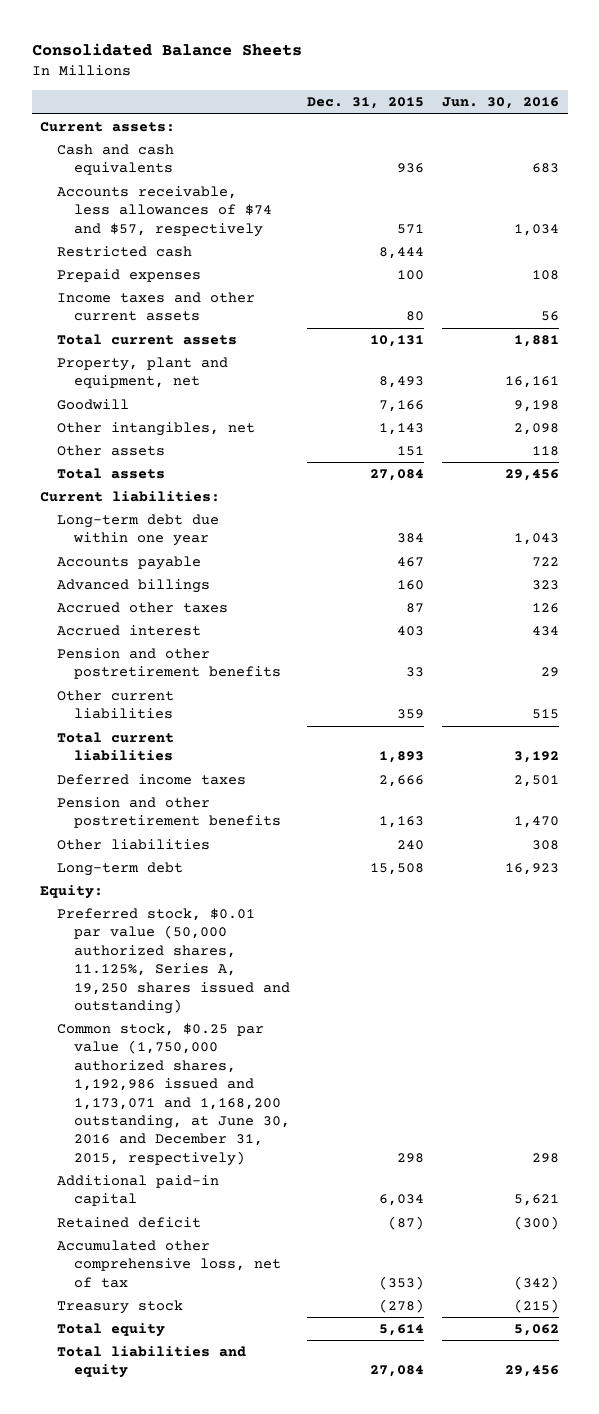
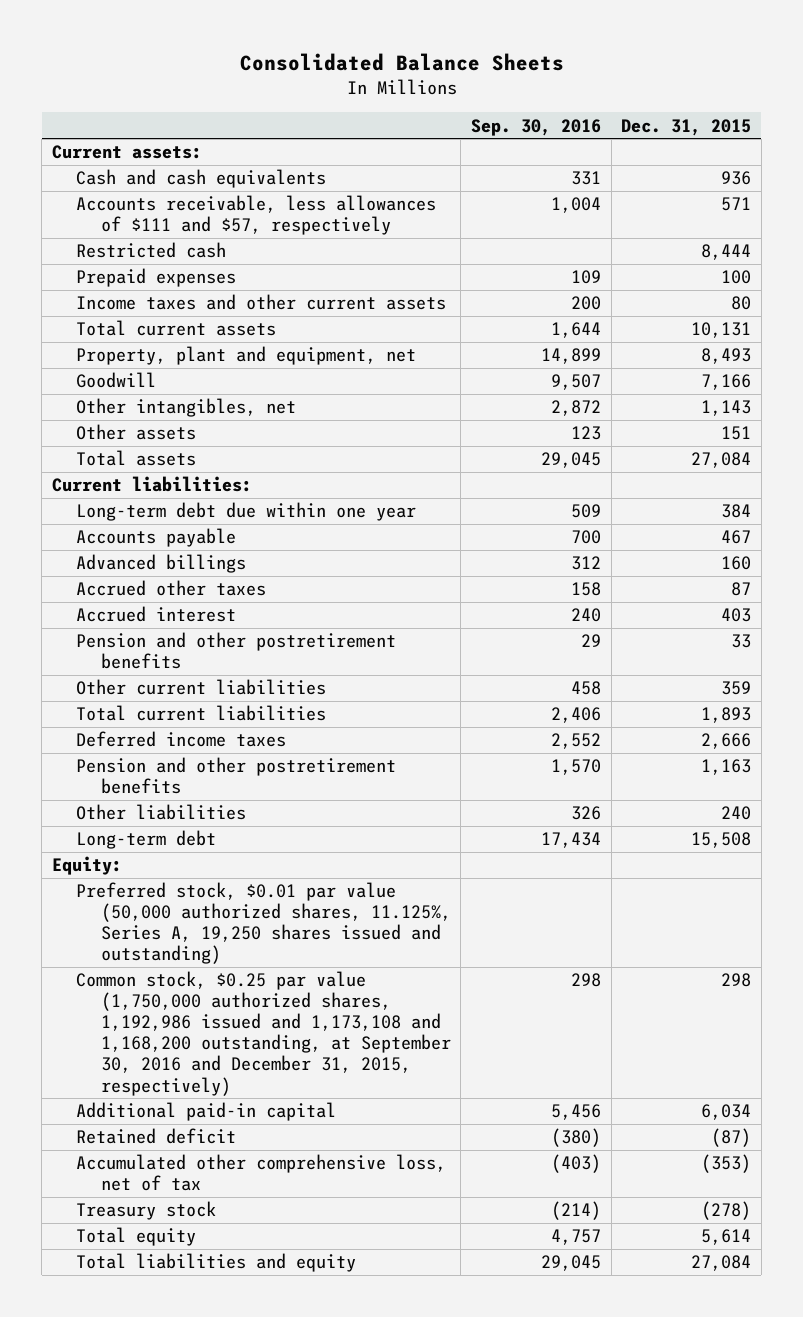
[441,97,559,110] Jun. 30, 2016 -> none
none -> [471,118,602,136] Sep. 30, 2016
[57,186,272,237] Accounts receivable, less allowances of $74 and $57, respectively -> [76,195,437,236] Accounts receivable, less allowances of $111 and $57, respectively
[57,1023,290,1166] Common stock, $0.25 par value (1,750,000 authorized shares, 1,192,986 issued and 1,173,071 and 1,168,200 outstanding, at June 30, 2016 and December 31, 2015, respectively) -> [76,971,451,1096] Common stock, $0.25 par value (1,750,000 authorized shares, 1,192,986 issued and 1,173,108 and 1,168,200 outstanding, at September 30, 2016 and December 31, 2015, respectively)

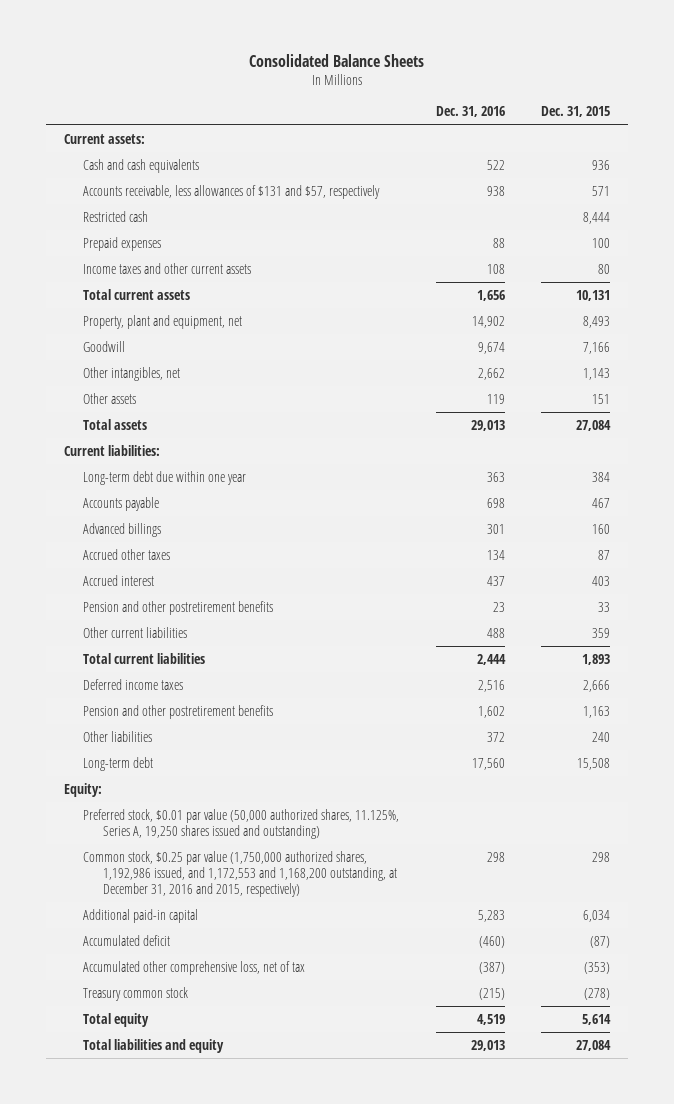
[471,118,602,136] Sep. 30, 2016 -> none
none -> [435,106,505,118] Dec. 31, 2016
[76,195,437,236] Accounts receivable, less allowances of $111 and $57, respectively -> [83,184,381,199] Accounts receivable, less allowances of $131 and $57, respectively
[76,971,451,1096] Common stock, $0.25 par value (1,750,000 authorized shares, 1,192,986 issued and 1,173,108 and 1,168,200 outstanding, at September 30, 2016 and December 31, 2015, respectively) -> [83,850,397,897] Common stock, $0.25 par value (1,750,000 authorized shares, 1,192,986 issued, and 1,172,553 and 1,168,200 outstanding, at December 31, 2016 and 2015, respectively)
[76,1128,237,1145] Retained deficit -> [83,934,171,946] Accumulated deficit
[76,1201,217,1221] Treasury stock -> [83,986,189,1001] Treasury common stock

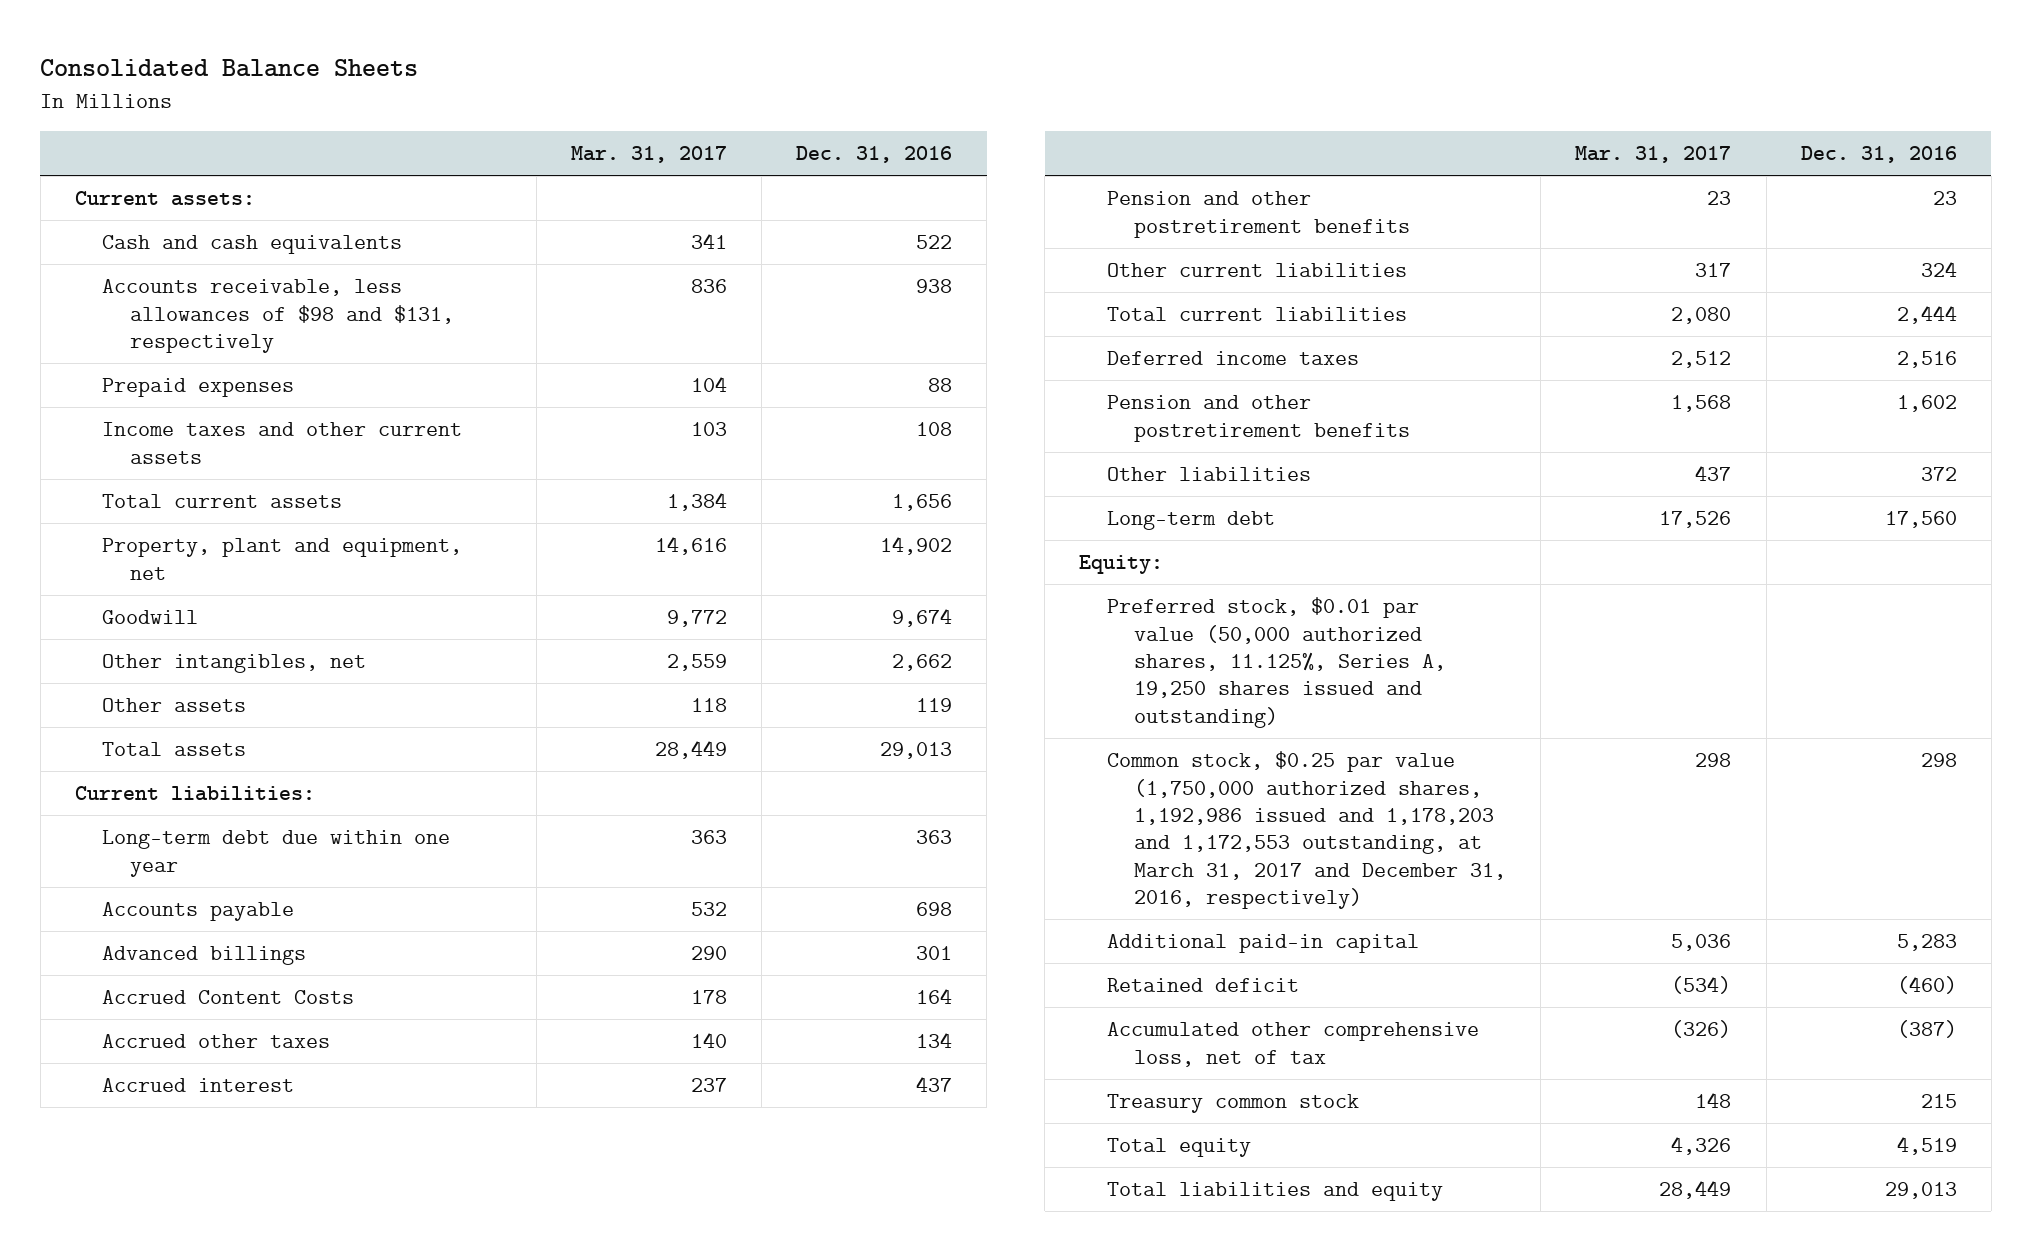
[540,106,610,118] Dec. 31, 2015 -> none
none -> [571,145,728,163] Mar. 31, 2017
[83,210,149,222] Restricted cash -> none
[83,184,381,199] Accounts receivable, less allowances of $131 and $57, respectively -> [102,279,454,353] Accounts receivable, less allowances of $98 and $131, respectively
none -> [102,990,355,1005] Accrued Content Costs
[486,627,505,638] 488 -> [1920,261,1957,278] 324
[83,850,397,897] Common stock, $0.25 par value (1,750,000 authorized shares, 1,192,986 issued, and 1,172,553 and 1,168,200 outstanding, at December 31, 2016 and 2015, respectively) -> [1106,751,1507,909] Common stock, $0.25 par value (1,750,000 authorized shares, 1,192,986 issued and 1,178,203 and 1,172,553 outstanding, at March 31, 2017 and December 31, 2016, respectively)
[83,934,171,946] Accumulated deficit -> [1106,978,1299,993] Retained deficit
[478,987,505,1000] (215) -> [1920,1094,1957,1109] 215

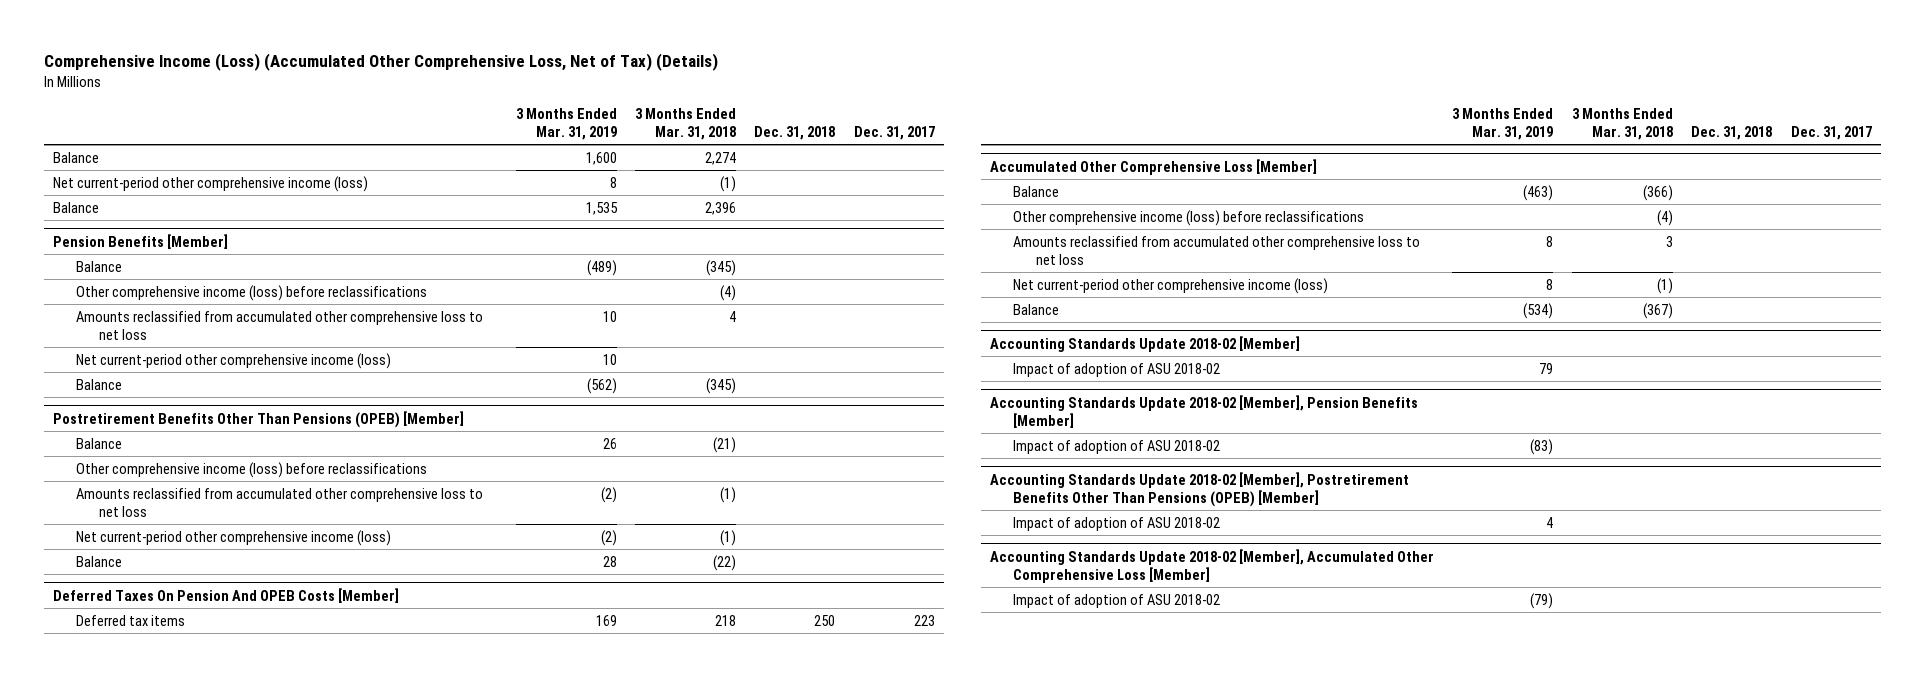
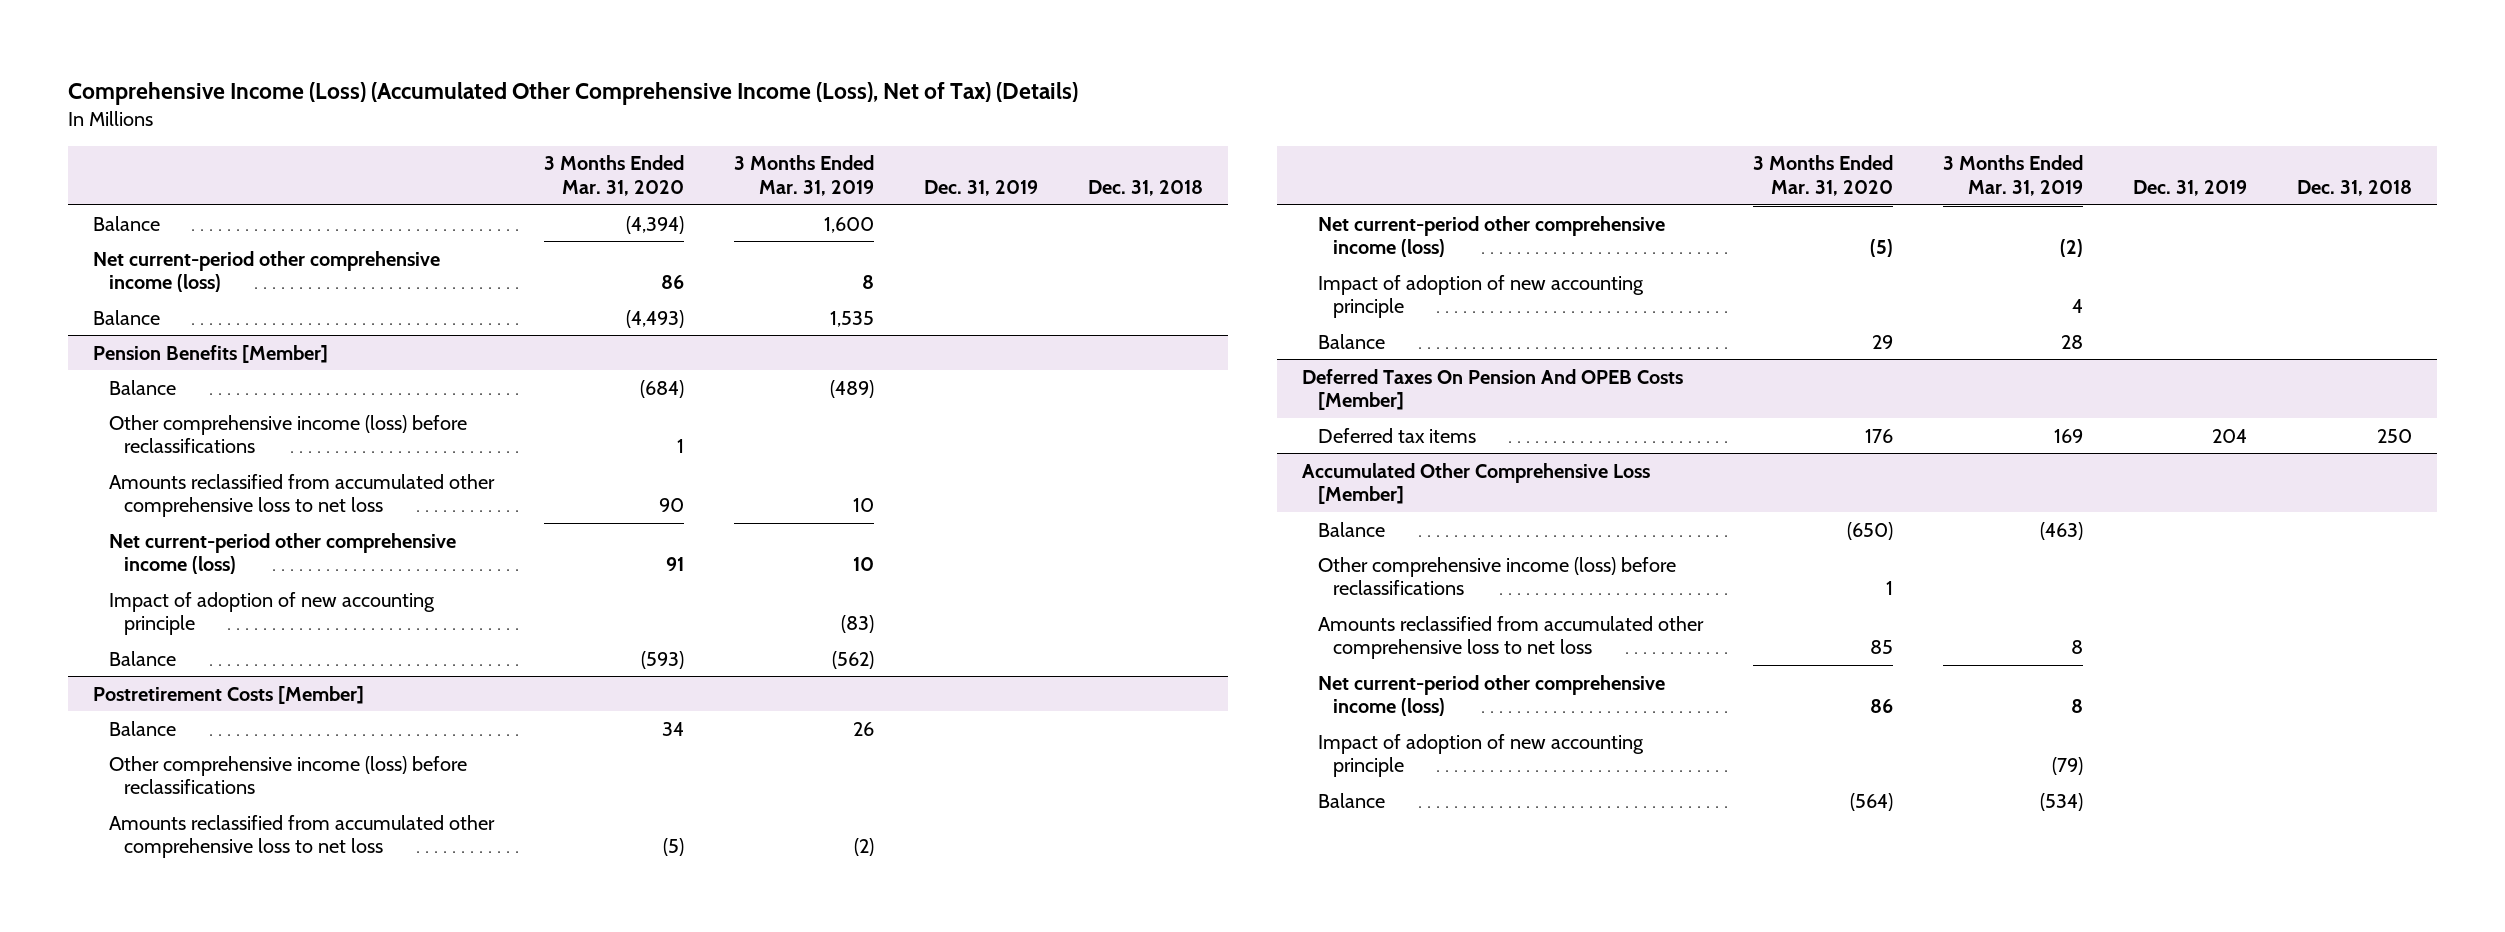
[44,52,719,71] Comprehensive Income (Loss) (Accumulated Other Comprehensive Loss, Net of Tax) (Details) -> [68,81,1079,105] Comprehensive Income (Loss) (Accumulated Other Comprehensive Income (Loss), Net of Tax) (Details)
[635,108,737,141] 3 Months Ended Mar. 31, 2018 -> none
[853,126,935,141] Dec. 31, 2017 -> none
none -> [543,155,684,196] 3 Months Ended Mar. 31, 2020
none -> [923,179,1038,196] Dec. 31, 2019
none -> [108,591,435,636] Impact of adoption of new accounting principle
[53,410,465,428] Postretirement Benefits Other Than Pensions (OPEB) [Member] -> [93,685,365,704] Postretirement Costs [Member]
none -> [1317,274,1644,319] Impact of adoption of new accounting principle
none -> [1317,733,1644,778] Impact of adoption of new accounting principle
[990,335,1301,352] Accounting Standards Update 2018-02 [Member] -> none
[1012,362,1220,377] Impact of adoption of ASU 2018-02 -> none
[990,394,1419,428] Accounting Standards Update 2018-02 [Member], Pension Benefits [Member] -> none
[1012,439,1220,454] Impact of adoption of ASU 2018-02 -> none
[990,471,1410,507] Accounting Standards Update 2018-02 [Member], Postretirement Benefits Other Than Pensions (OPEB) [Member] -> none
[1012,516,1220,531] Impact of adoption of ASU 2018-02 -> none
[990,548,1435,583] Accounting Standards Update 2018-02 [Member], Accumulated Other Comprehensive Loss [Member] -> none
[1012,593,1220,608] Impact of adoption of ASU 2018-02 -> none

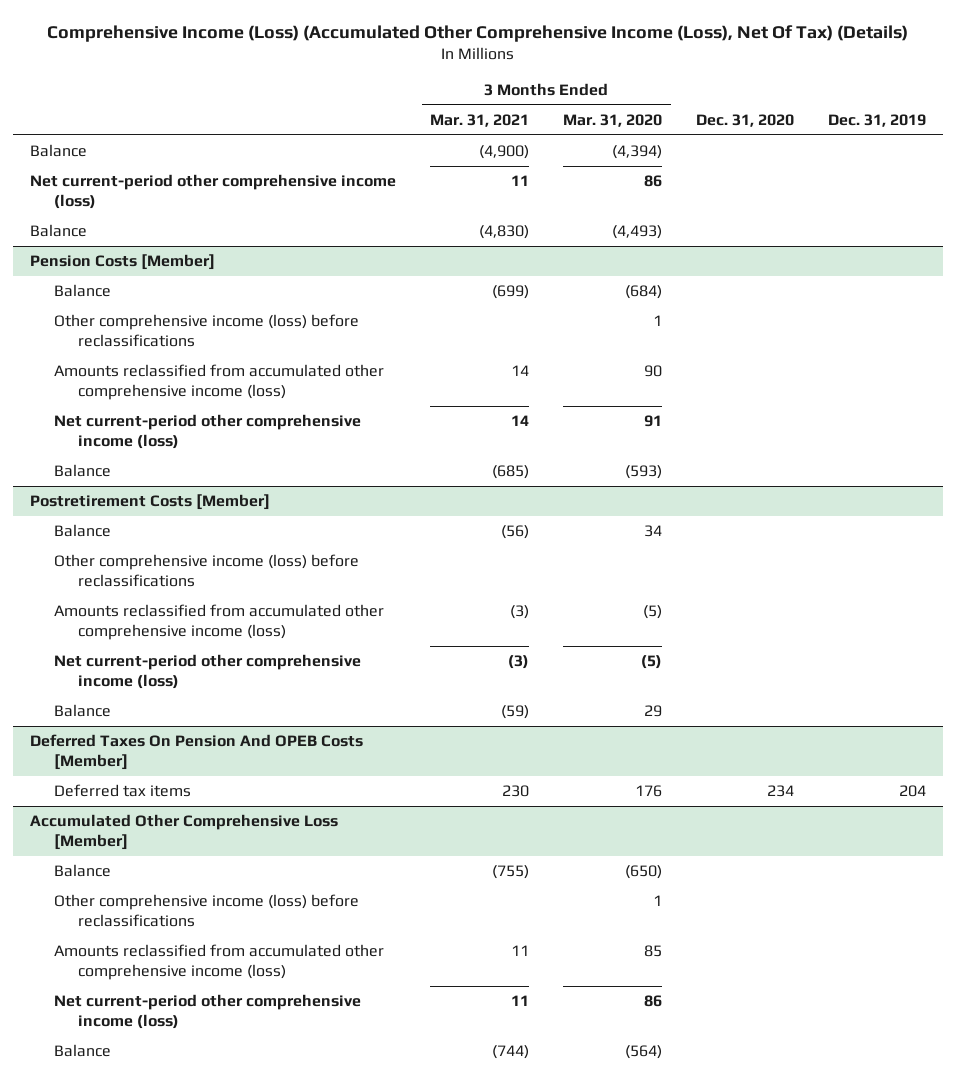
[68,81,1079,105] Comprehensive Income (Loss) (Accumulated Other Comprehensive Income (Loss), Net of Tax) (Details) -> [47,24,909,42] Comprehensive Income (Loss) (Accumulated Other Comprehensive Income (Loss), Net Of Tax) (Details)
[733,155,874,196] 3 Months Ended Mar. 31, 2019 -> none
[1087,179,1203,196] Dec. 31, 2018 -> none
none -> [430,113,530,127] Mar. 31, 2021
none -> [696,113,795,127] Dec. 31, 2020
[93,344,329,363] Pension Benefits [Member] -> [30,254,216,271] Pension Costs [Member]
[108,473,495,518] Amounts reclassified from accumulated other comprehensive loss to net loss -> [54,364,385,400] Amounts reclassified from accumulated other comprehensive income (loss)
[108,591,435,636] Impact of adoption of new accounting principle -> none
[108,814,495,859] Amounts reclassified from accumulated other comprehensive loss to net loss -> [54,604,385,640] Amounts reclassified from accumulated other comprehensive income (loss)
[1317,274,1644,319] Impact of adoption of new accounting principle -> none
[1317,615,1704,660] Amounts reclassified from accumulated other comprehensive loss to net loss -> [54,944,385,980] Amounts reclassified from accumulated other comprehensive income (loss)
[1317,733,1644,778] Impact of adoption of new accounting principle -> none

